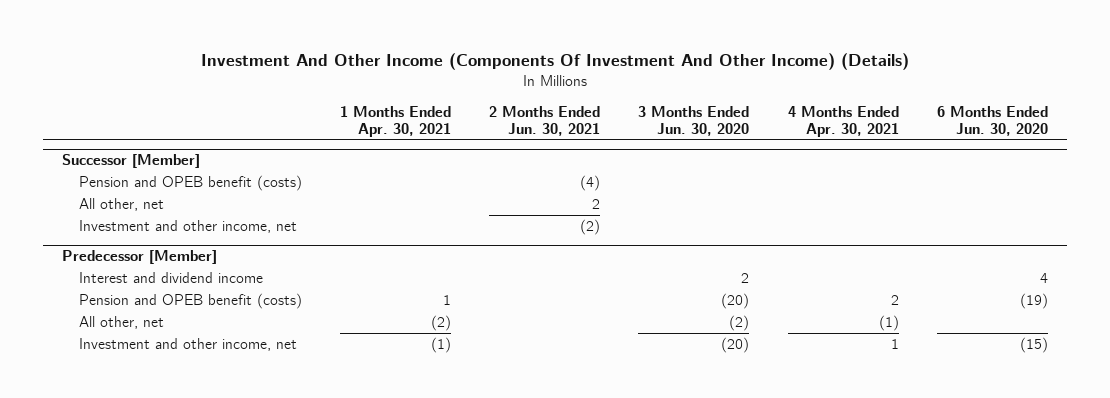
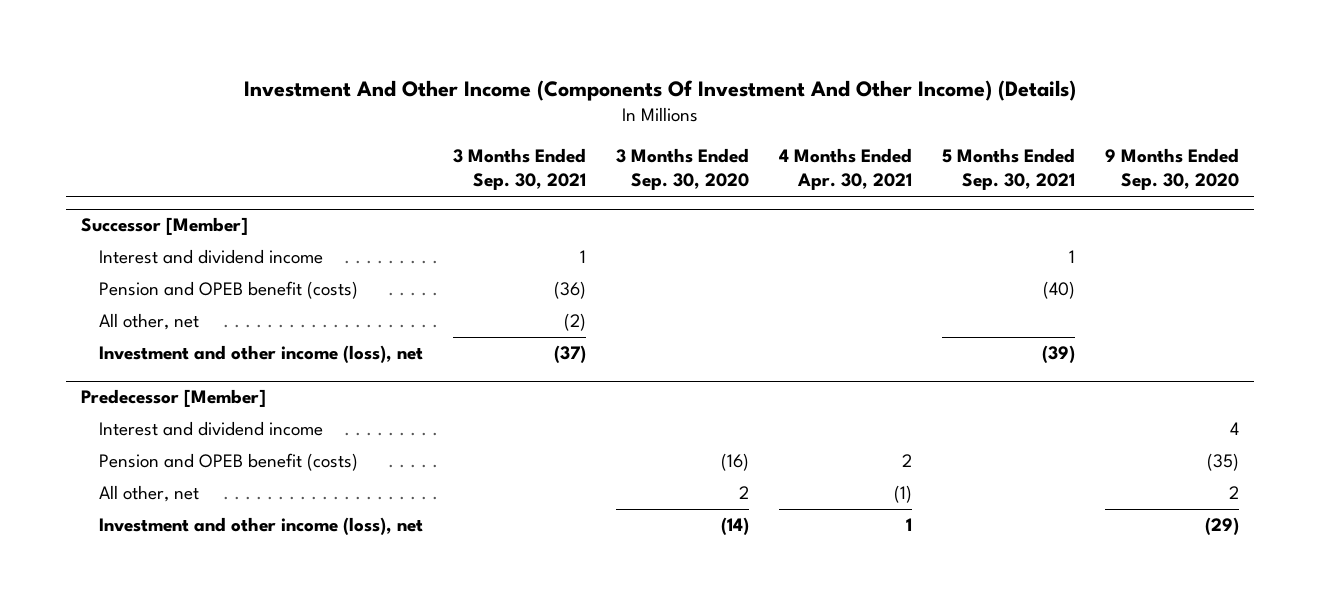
[340,105,452,138] 1 Months Ended Apr. 30, 2021 -> none
[489,105,601,137] 2 Months Ended Jun. 30, 2021 -> none
[638,105,750,137] 3 Months Ended Jun. 30, 2020 -> none
[936,105,1048,137] 6 Months Ended Jun. 30, 2020 -> none
none -> [453,148,587,191] 3 Months Ended Sep. 30, 2021
none -> [616,148,750,191] 3 Months Ended Sep. 30, 2020
none -> [941,148,1075,191] 5 Months Ended Sep. 30, 2021
none -> [1104,148,1239,191] 9 Months Ended Sep. 30, 2020
none -> [99,249,324,265] Interest and dividend income
[79,219,298,233] Investment and other income, net -> [99,345,424,364] Investment and other income (loss), net
[79,337,298,351] Investment and other income, net -> [99,517,424,536] Investment and other income (loss), net

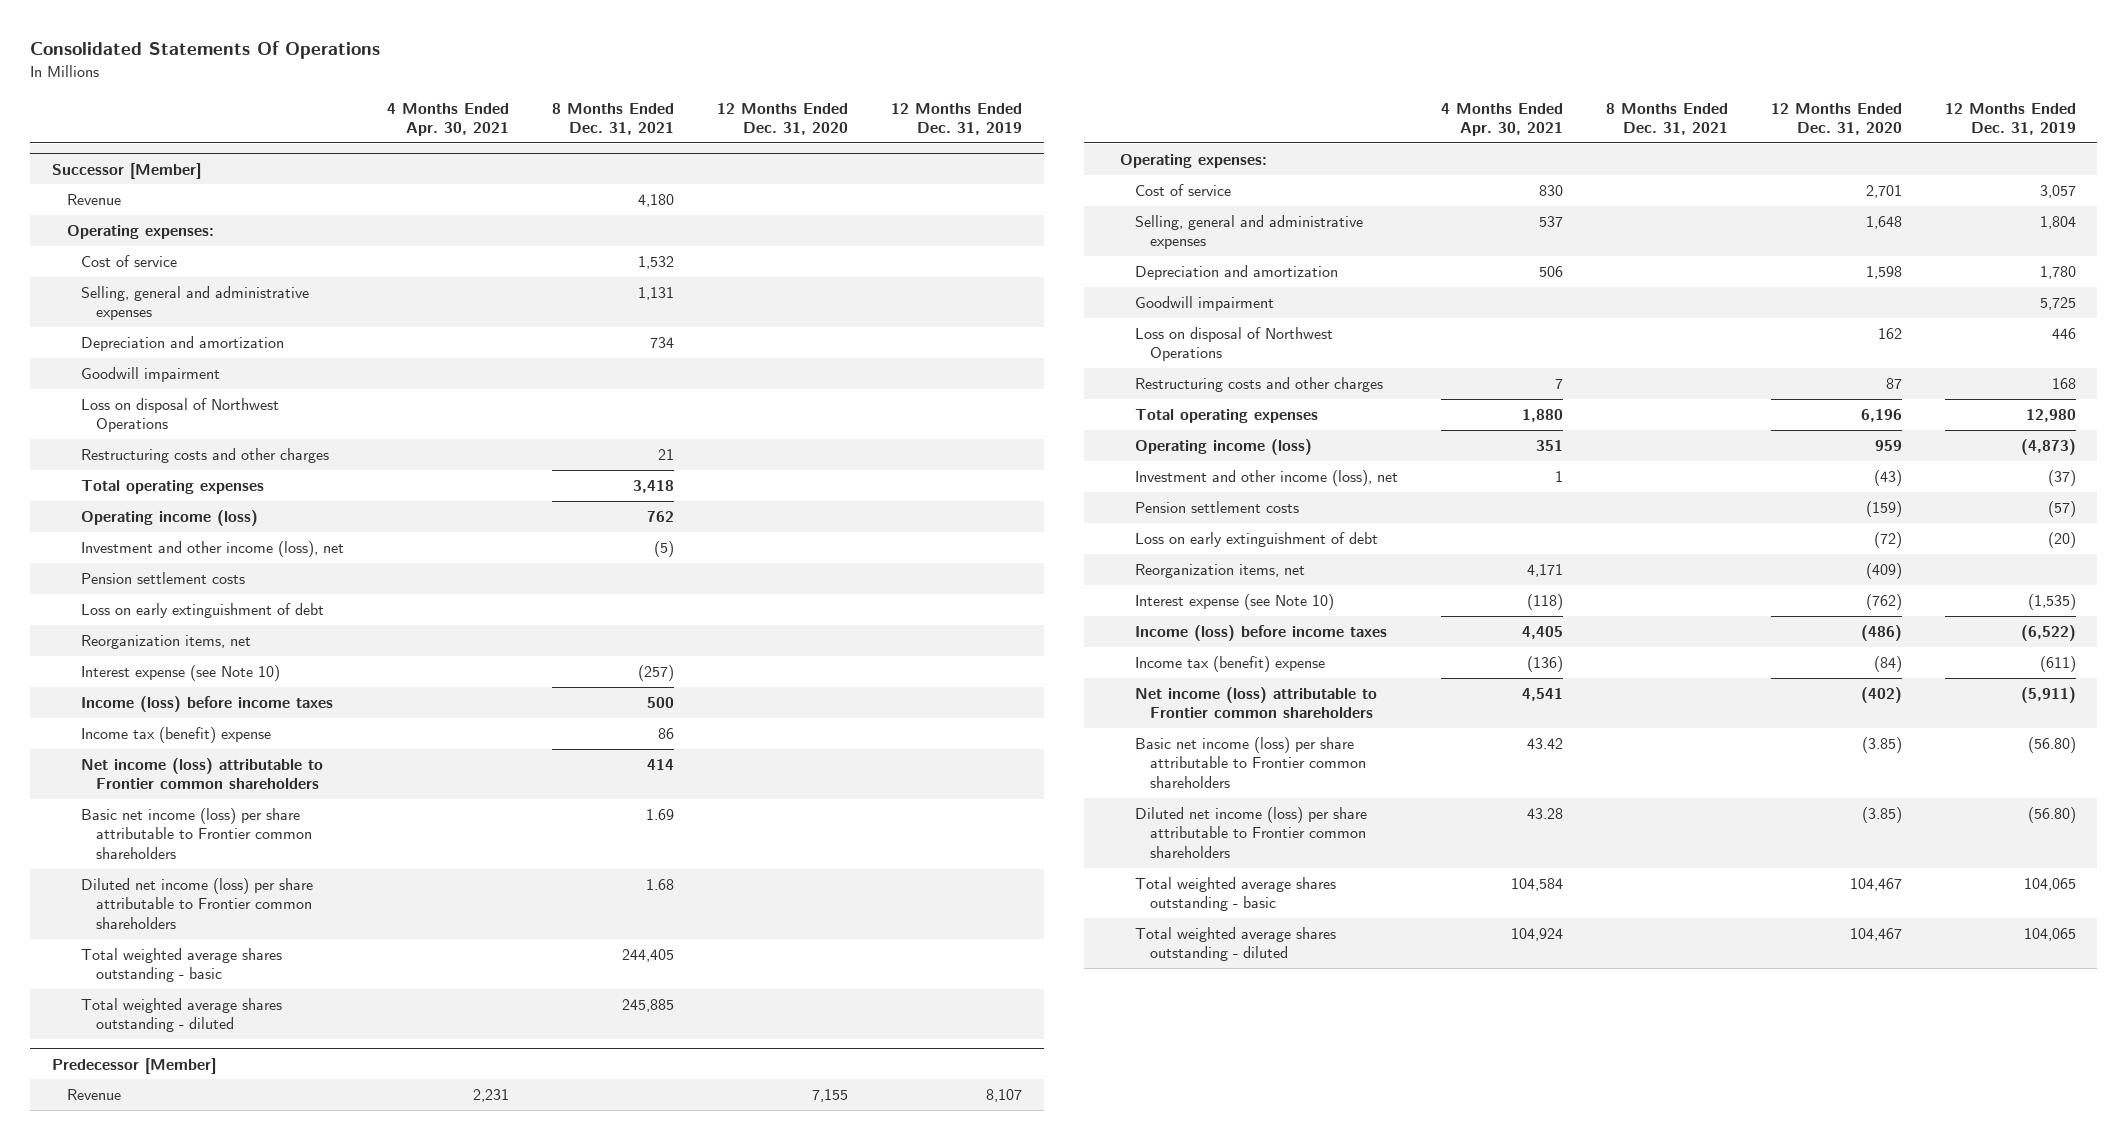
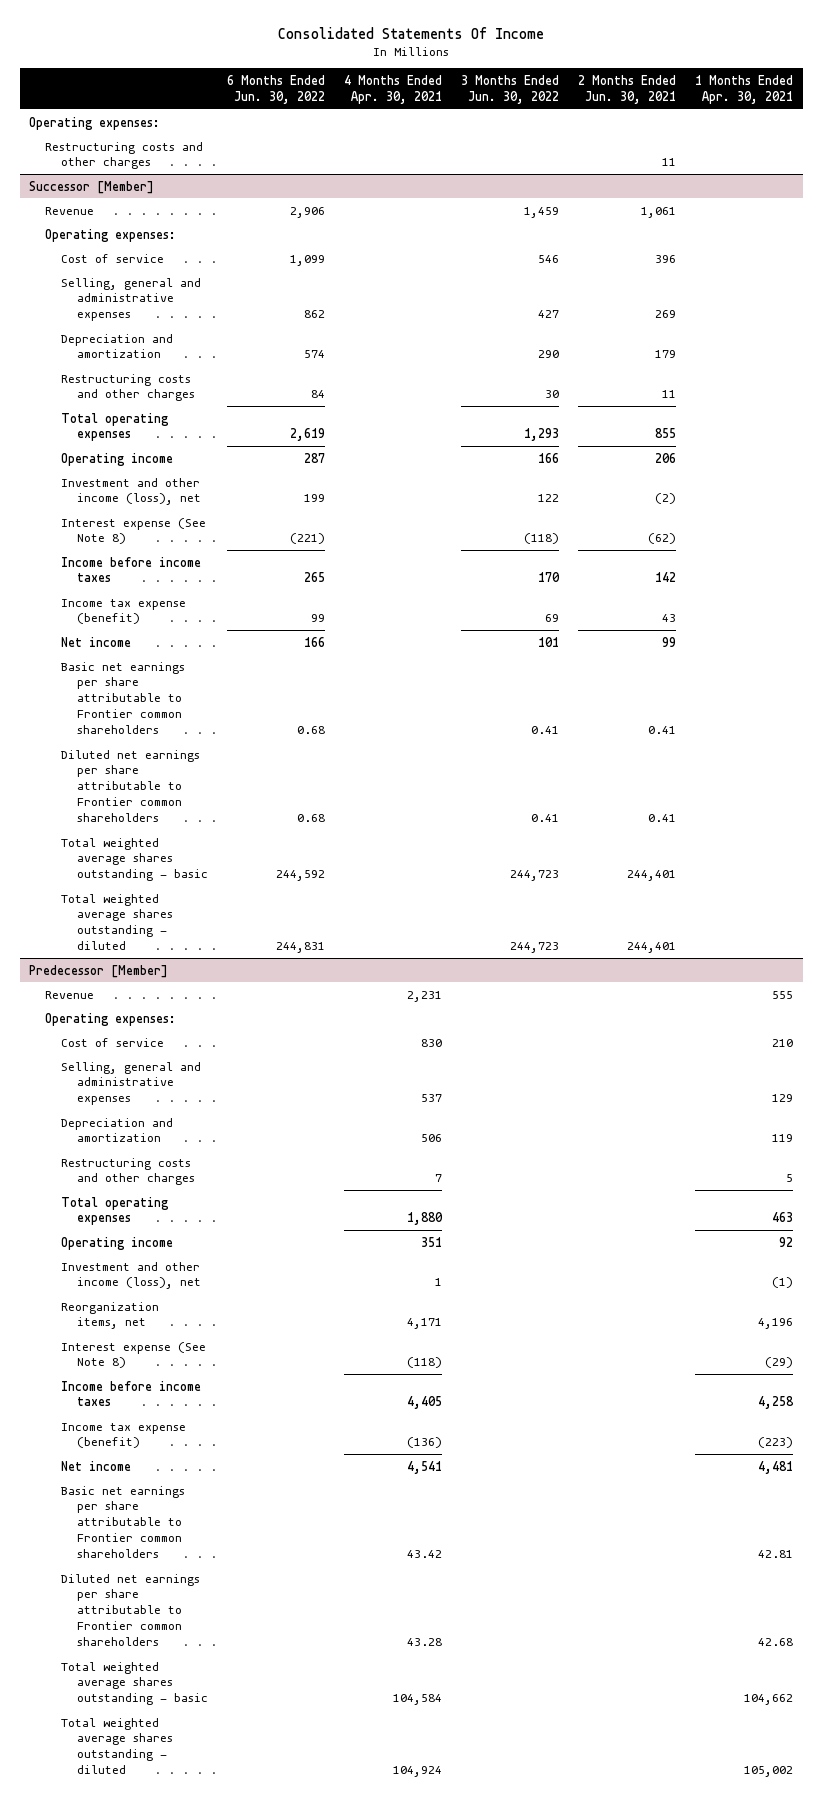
[30,41,381,60] Consolidated Statements Of Operations -> [278,26,545,39] Consolidated Statements Of Income
[552,102,675,136] 8 Months Ended Dec. 31, 2021 -> none
[717,102,849,136] 12 Months Ended Dec. 31, 2020 -> none
[891,102,1023,136] 12 Months Ended Dec. 31, 2019 -> none
none -> [226,74,325,104] 6 Months Ended Jun. 30, 2022
none -> [461,74,560,104] 3 Months Ended Jun. 30, 2022
none -> [578,74,677,104] 2 Months Ended Jun. 30, 2021
none -> [695,74,794,104] 1 Months Ended Apr. 30, 2021
none -> [29,116,161,130] Operating expenses:
none -> [44,141,203,170] Restructuring costs and other charges
[81,366,221,382] Goodwill impairment -> none
[81,397,280,433] Loss on disposal of Northwest Operations -> none
[81,509,259,526] Operating income (loss) -> [60,452,173,466] Operating income
[81,571,246,584] Pension settlement costs -> none
[81,602,325,618] Loss on early extinguishment of debt -> none
[81,634,252,649] Reorganization items, net -> none
[81,664,281,681] Interest expense (see Note 10) -> [60,517,206,545] Interest expense (See Note 8)
[81,695,334,712] Income (loss) before income taxes -> [60,556,201,583] Income before income taxes
[81,726,272,743] Income tax (benefit) expense -> [60,598,186,625] Income tax expense (benefit)
[81,757,324,790] Net income (loss) attributable to Frontier common shareholders -> [60,636,131,647] Net income
[81,807,313,859] Basic net income (loss) per share attributable to Frontier common shareholders -> [60,661,185,734] Basic net earnings per share attributable to Frontier common shareholders
[81,877,314,929] Diluted net income (loss) per share attributable to Frontier common shareholders -> [60,749,200,822] Diluted net earnings per share attributable to Frontier common shareholders
[1134,295,1274,311] Goodwill impairment -> none
[1134,326,1333,362] Loss on disposal of Northwest Operations -> none
[1134,438,1312,455] Operating income (loss) -> [60,1236,173,1250] Operating income
[1134,500,1299,513] Pension settlement costs -> none
[1134,531,1378,547] Loss on early extinguishment of debt -> none
[1134,593,1334,610] Interest expense (see Note 10) -> [60,1341,206,1369] Interest expense (See Note 8)
[1134,624,1387,641] Income (loss) before income taxes -> [60,1380,201,1407] Income before income taxes
[1134,655,1325,672] Income tax (benefit) expense -> [60,1422,186,1449] Income tax expense (benefit)
[1134,686,1377,719] Net income (loss) attributable to Frontier common shareholders -> [60,1460,131,1471] Net income
[1134,736,1366,788] Basic net income (loss) per share attributable to Frontier common shareholders -> [60,1485,185,1558] Basic net earnings per share attributable to Frontier common shareholders
[1134,806,1367,858] Diluted net income (loss) per share attributable to Frontier common shareholders -> [60,1573,200,1646] Diluted net earnings per share attributable to Frontier common shareholders

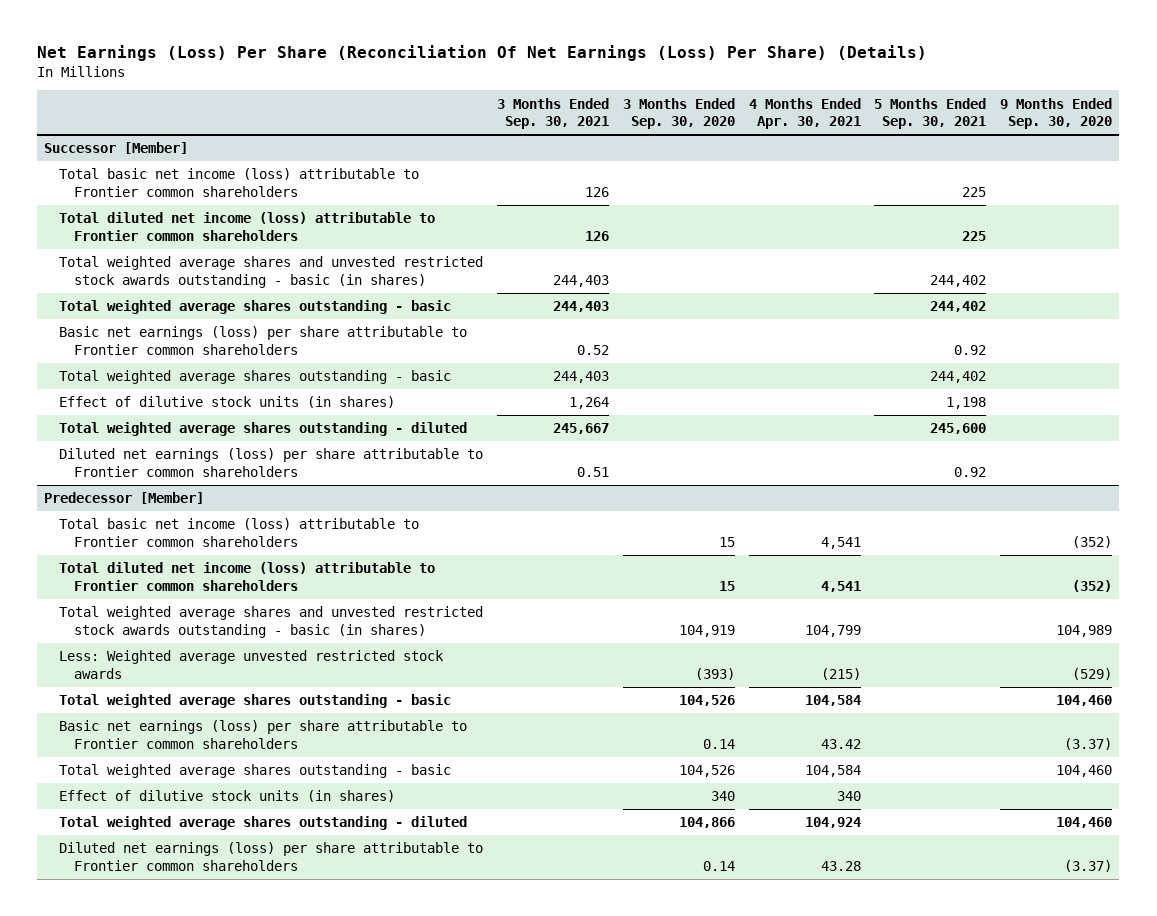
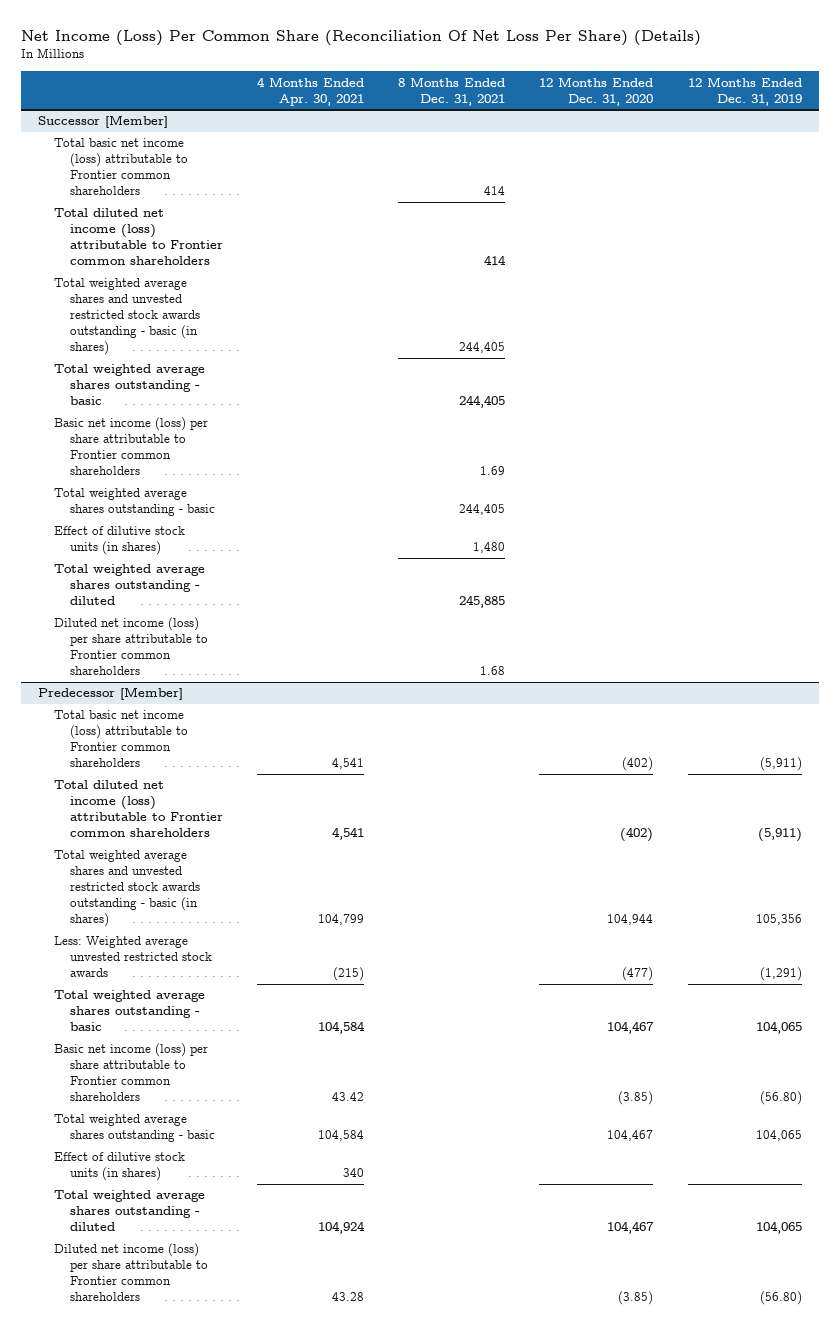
[37,45,928,62] Net Earnings (Loss) Per Share (Reconciliation Of Net Earnings (Loss) Per Share) (Details) -> [21,30,702,47] Net Income (Loss) Per Common Share (Reconciliation Of Net Loss Per Share) (Details)
[496,97,609,129] 3 Months Ended Sep. 30, 2021 -> none
[622,97,735,129] 3 Months Ended Sep. 30, 2020 -> none
[874,97,987,129] 5 Months Ended Sep. 30, 2021 -> none
[1000,97,1113,129] 9 Months Ended Sep. 30, 2020 -> none
none -> [398,76,506,106] 8 Months Ended Dec. 31, 2021
none -> [539,76,654,106] 12 Months Ended Dec. 31, 2020
none -> [687,76,802,106] 12 Months Ended Dec. 31, 2019
[59,326,468,355] Basic net earnings (loss) per share attributable to Frontier common shareholders -> [53,417,208,476] Basic net income (loss) per share attributable to Frontier common shareholders
[59,448,484,477] Diluted net earnings (loss) per share attributable to Frontier common shareholders -> [53,617,208,676] Diluted net income (loss) per share attributable to Frontier common shareholders
[59,720,468,749] Basic net earnings (loss) per share attributable to Frontier common shareholders -> [53,1043,208,1102] Basic net income (loss) per share attributable to Frontier common shareholders
[59,842,484,871] Diluted net earnings (loss) per share attributable to Frontier common shareholders -> [53,1243,208,1302] Diluted net income (loss) per share attributable to Frontier common shareholders

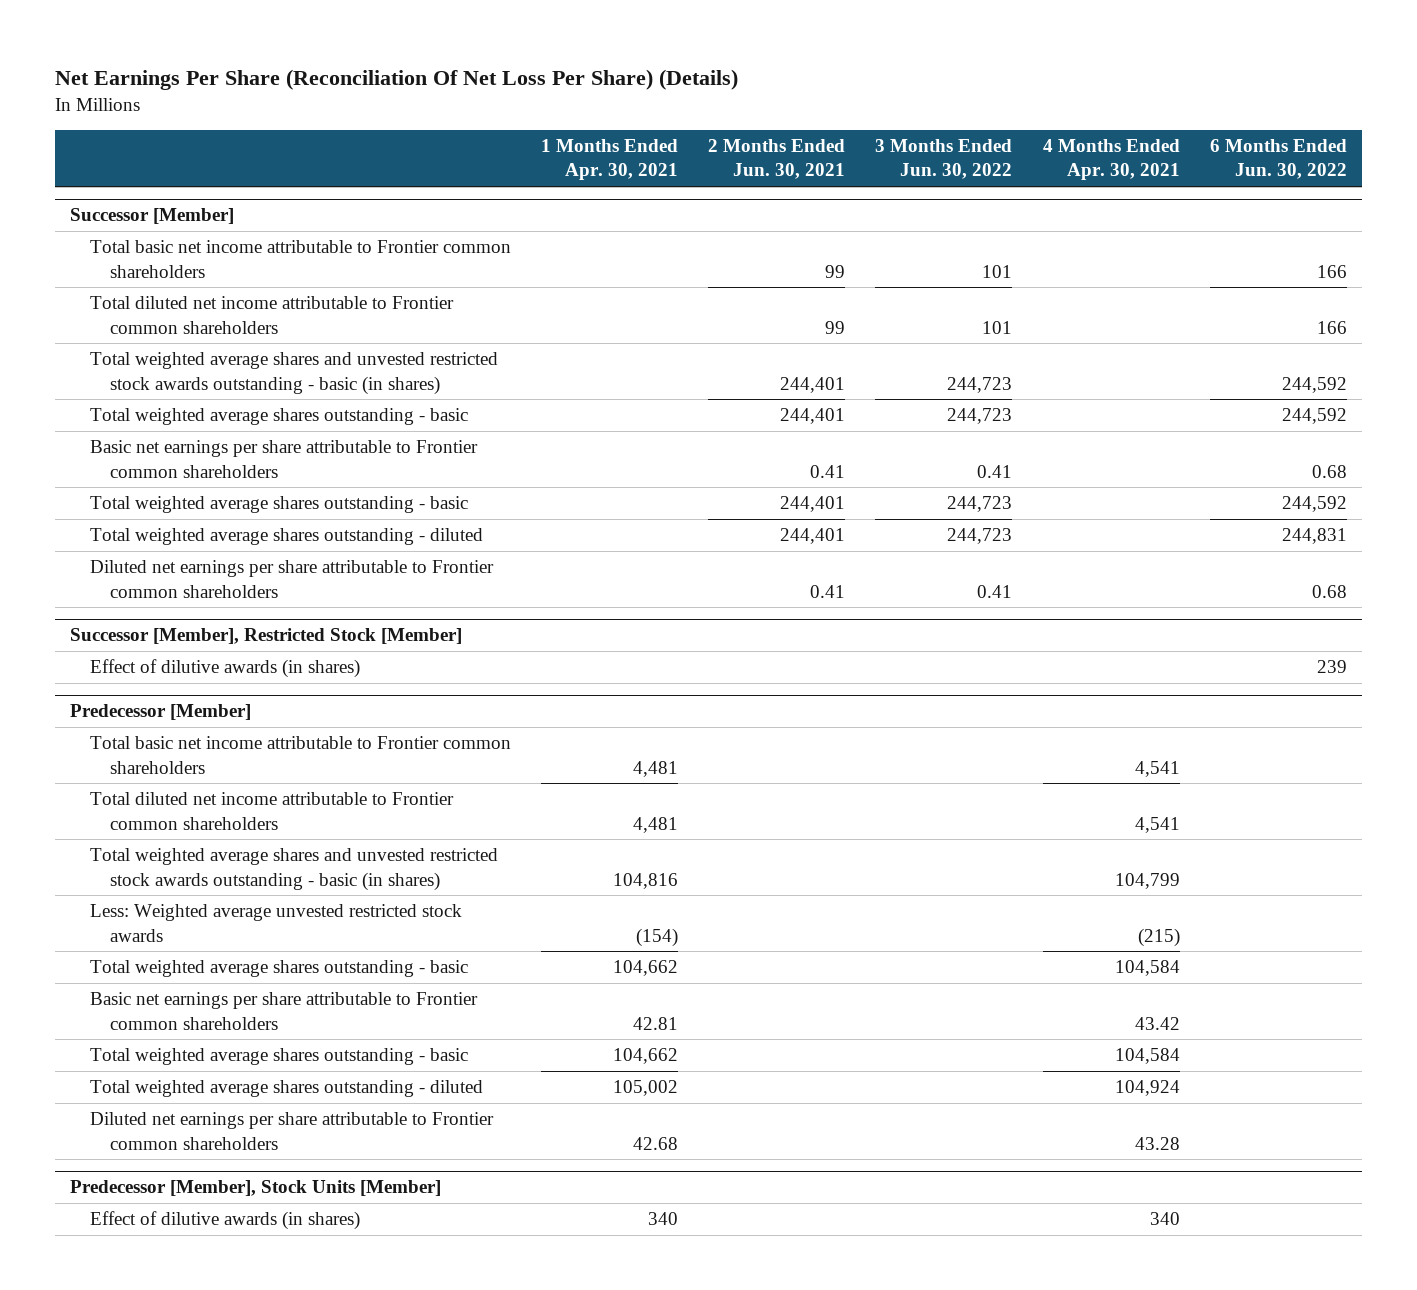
[21,30,702,47] Net Income (Loss) Per Common Share (Reconciliation Of Net Loss Per Share) (Details) -> [55,68,739,90] Net Earnings Per Share (Reconciliation Of Net Loss Per Share) (Details)
[398,76,506,106] 8 Months Ended Dec. 31, 2021 -> none
[539,76,654,106] 12 Months Ended Dec. 31, 2020 -> none
[687,76,802,106] 12 Months Ended Dec. 31, 2019 -> none
none -> [541,138,679,181] 1 Months Ended Apr. 30, 2021
none -> [708,138,846,180] 2 Months Ended Jun. 30, 2021
none -> [875,138,1013,180] 3 Months Ended Jun. 30, 2022
none -> [1209,138,1347,180] 6 Months Ended Jun. 30, 2022
[53,138,188,196] Total basic net income (loss) attributable to Frontier common shareholders -> [89,240,511,278] Total basic net income attributable to Frontier common shareholders
[53,208,223,266] Total diluted net income (loss) attributable to Frontier common shareholders -> [89,296,454,334] Total diluted net income attributable to Frontier common shareholders
[53,417,208,476] Basic net income (loss) per share attributable to Frontier common shareholders -> [89,440,478,478] Basic net earnings per share attributable to Frontier common shareholders
[53,526,185,556] Effect of dilutive stock units (in shares) -> none
[53,617,208,676] Diluted net income (loss) per share attributable to Frontier common shareholders -> [89,560,494,598] Diluted net earnings per share attributable to Frontier common shareholders
none -> [70,628,463,645] Successor [Member], Restricted Stock [Member]
none -> [89,659,360,679] Effect of dilutive awards (in shares)
[53,710,188,768] Total basic net income (loss) attributable to Frontier common shareholders -> [89,736,511,774] Total basic net income attributable to Frontier common shareholders
[53,780,223,838] Total diluted net income (loss) attributable to Frontier common shareholders -> [89,792,454,830] Total diluted net income attributable to Frontier common shareholders
[53,1043,208,1102] Basic net income (loss) per share attributable to Frontier common shareholders -> [89,992,478,1030] Basic net earnings per share attributable to Frontier common shareholders
[53,1152,185,1182] Effect of dilutive stock units (in shares) -> none
[53,1243,208,1302] Diluted net income (loss) per share attributable to Frontier common shareholders -> [89,1112,494,1150] Diluted net earnings per share attributable to Frontier common shareholders
none -> [70,1180,442,1197] Predecessor [Member], Stock Units [Member]
none -> [89,1211,360,1231] Effect of dilutive awards (in shares)

